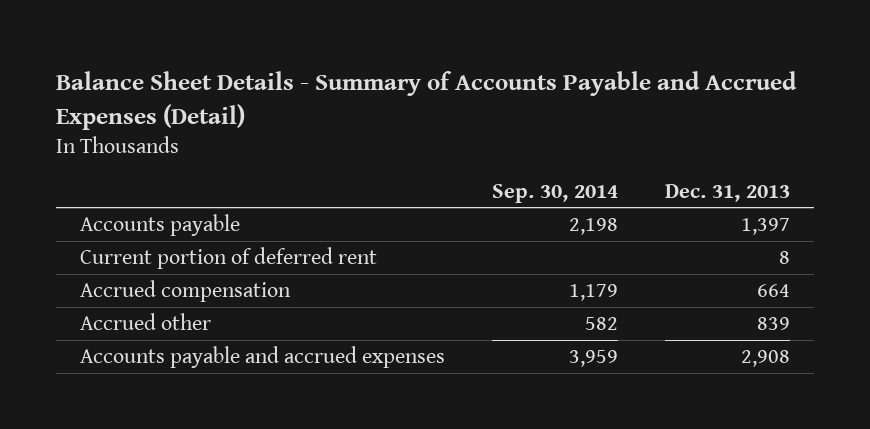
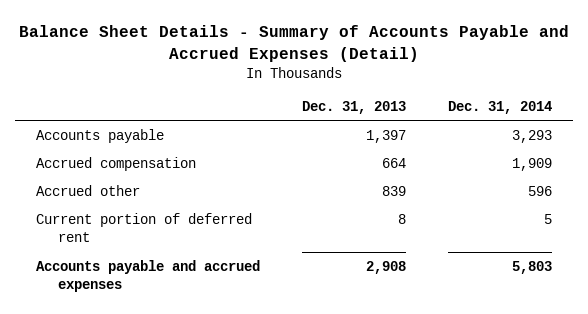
[492,183,619,203] Sep. 30, 2014 -> none
none -> [447,100,552,114] Dec. 31, 2014
[80,247,378,270] Current portion of deferred rent -> [36,212,253,242] Current portion of deferred rent

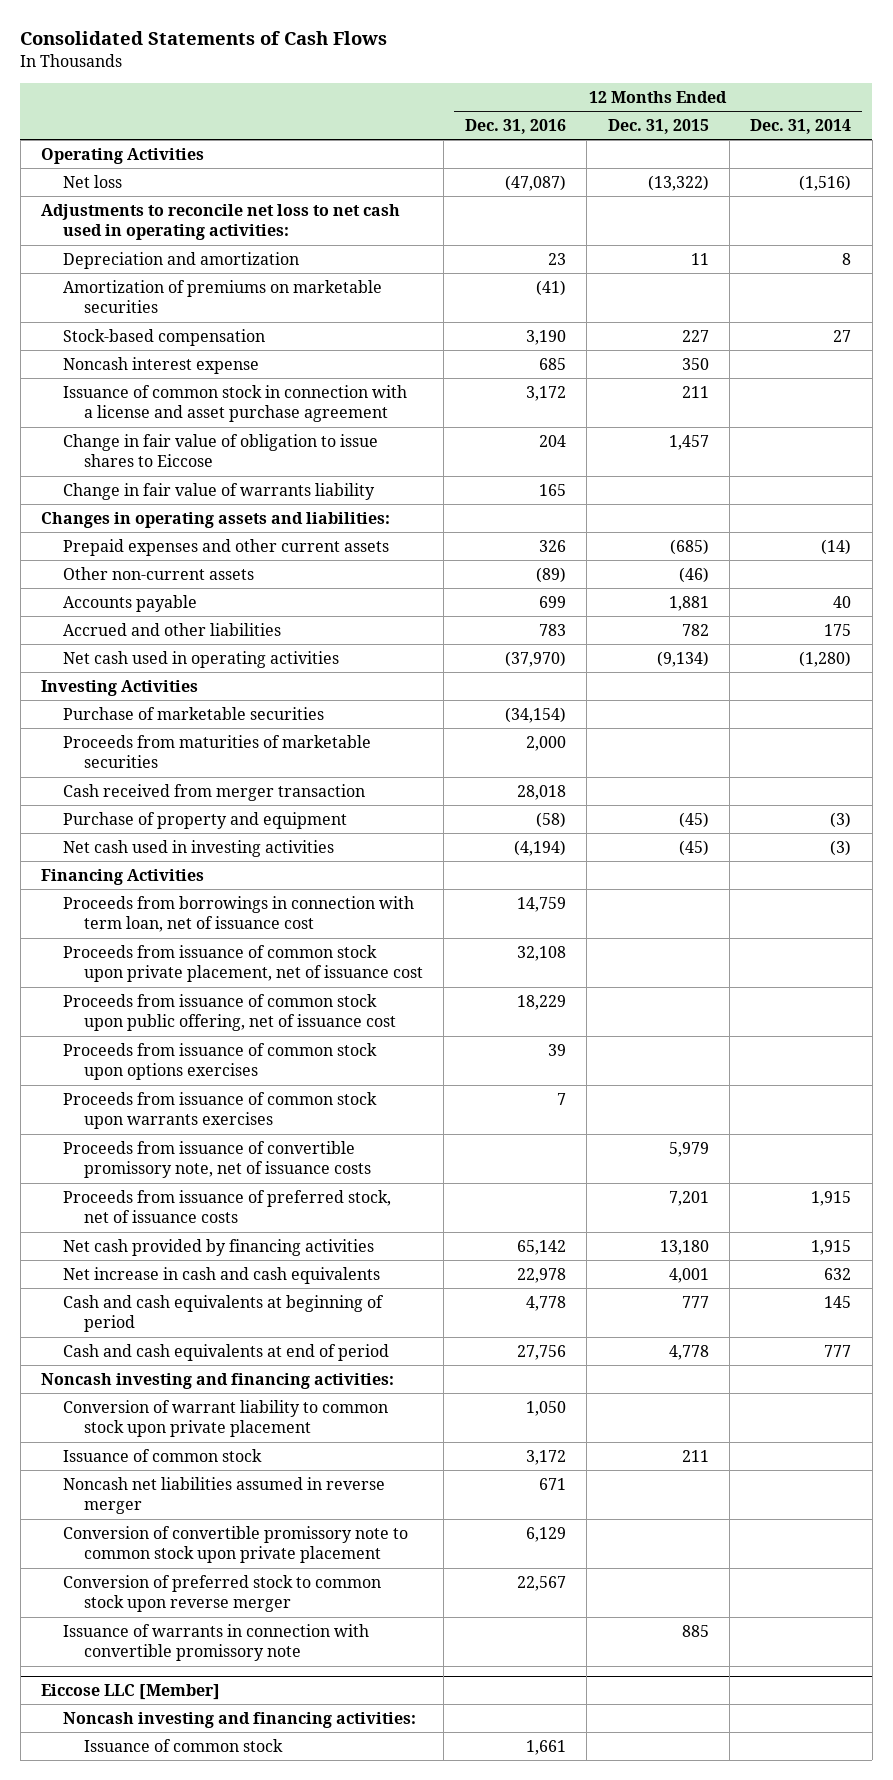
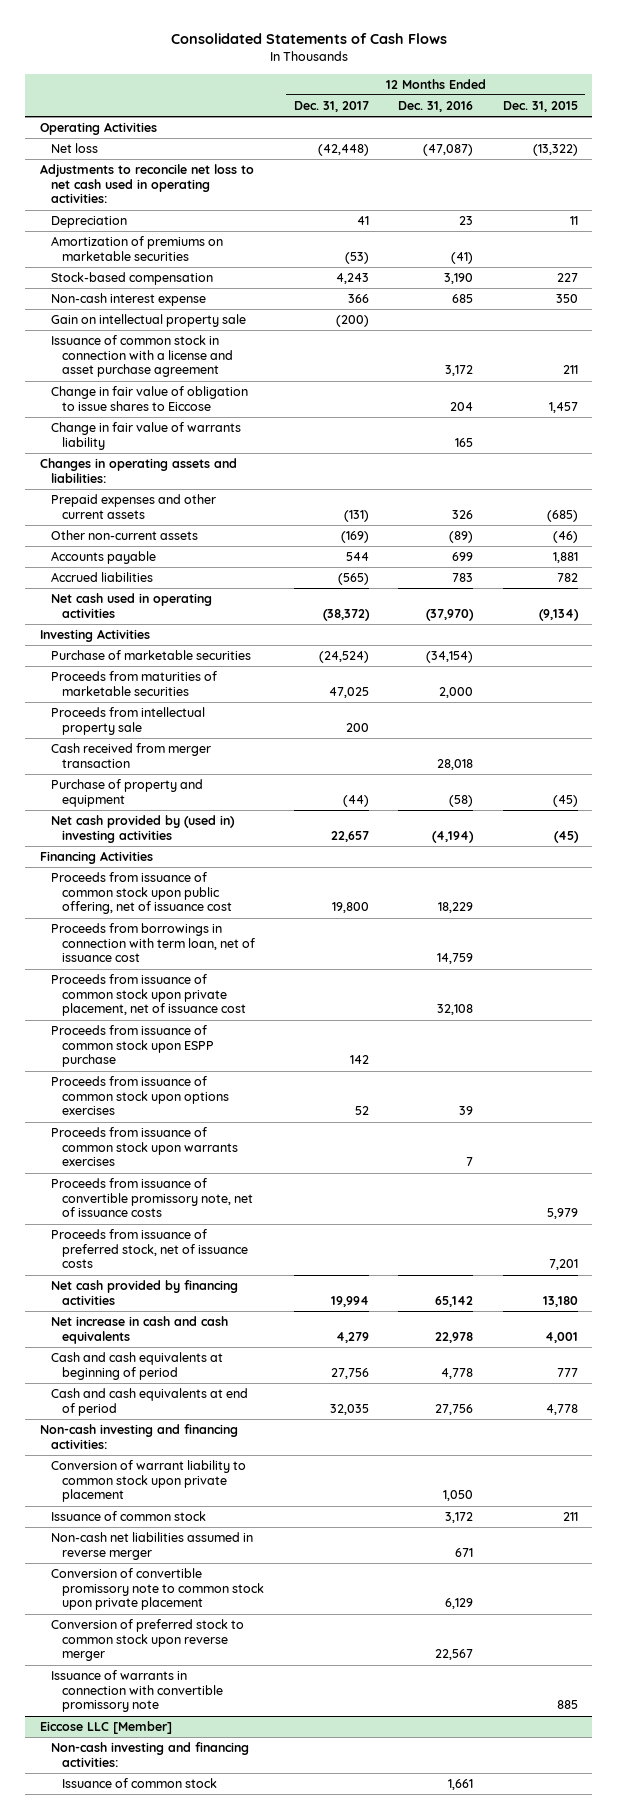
[750,118,852,134] Dec. 31, 2014 -> none
none -> [293,100,369,112] Dec. 31, 2017
[62,251,299,269] Depreciation and amortization -> [51,216,128,229] Depreciation
[62,356,259,374] Noncash interest expense -> [51,293,207,307] Non-cash interest expense
none -> [51,314,247,328] Gain on intellectual property sale
[62,622,281,636] Accrued and other liabilities -> [51,572,154,583] Accrued liabilities
none -> [51,707,206,735] Proceeds from intellectual property sale
[62,839,334,857] Net cash used in investing activities -> [51,815,236,843] Net cash provided by (used in) investing activities
[62,993,396,1032] Proceeds from issuance of common stock upon public offering, net of issuance cost -> [51,872,233,915] Proceeds from issuance of common stock upon public offering, net of issuance cost
none -> [51,1025,215,1068] Proceeds from issuance of common stock upon ESPP purchase
[41,1372,395,1389] Noncash investing and financing activities: -> [39,1424,238,1449] Non-cash investing and financing activities:
[62,1476,385,1515] Noncash net liabilities assumed in reverse merger -> [51,1532,254,1560] Non-cash net liabilities assumed in reverse merger
[62,1711,416,1728] Noncash investing and financing activities: -> [51,1742,250,1767] Non-cash investing and financing activities:

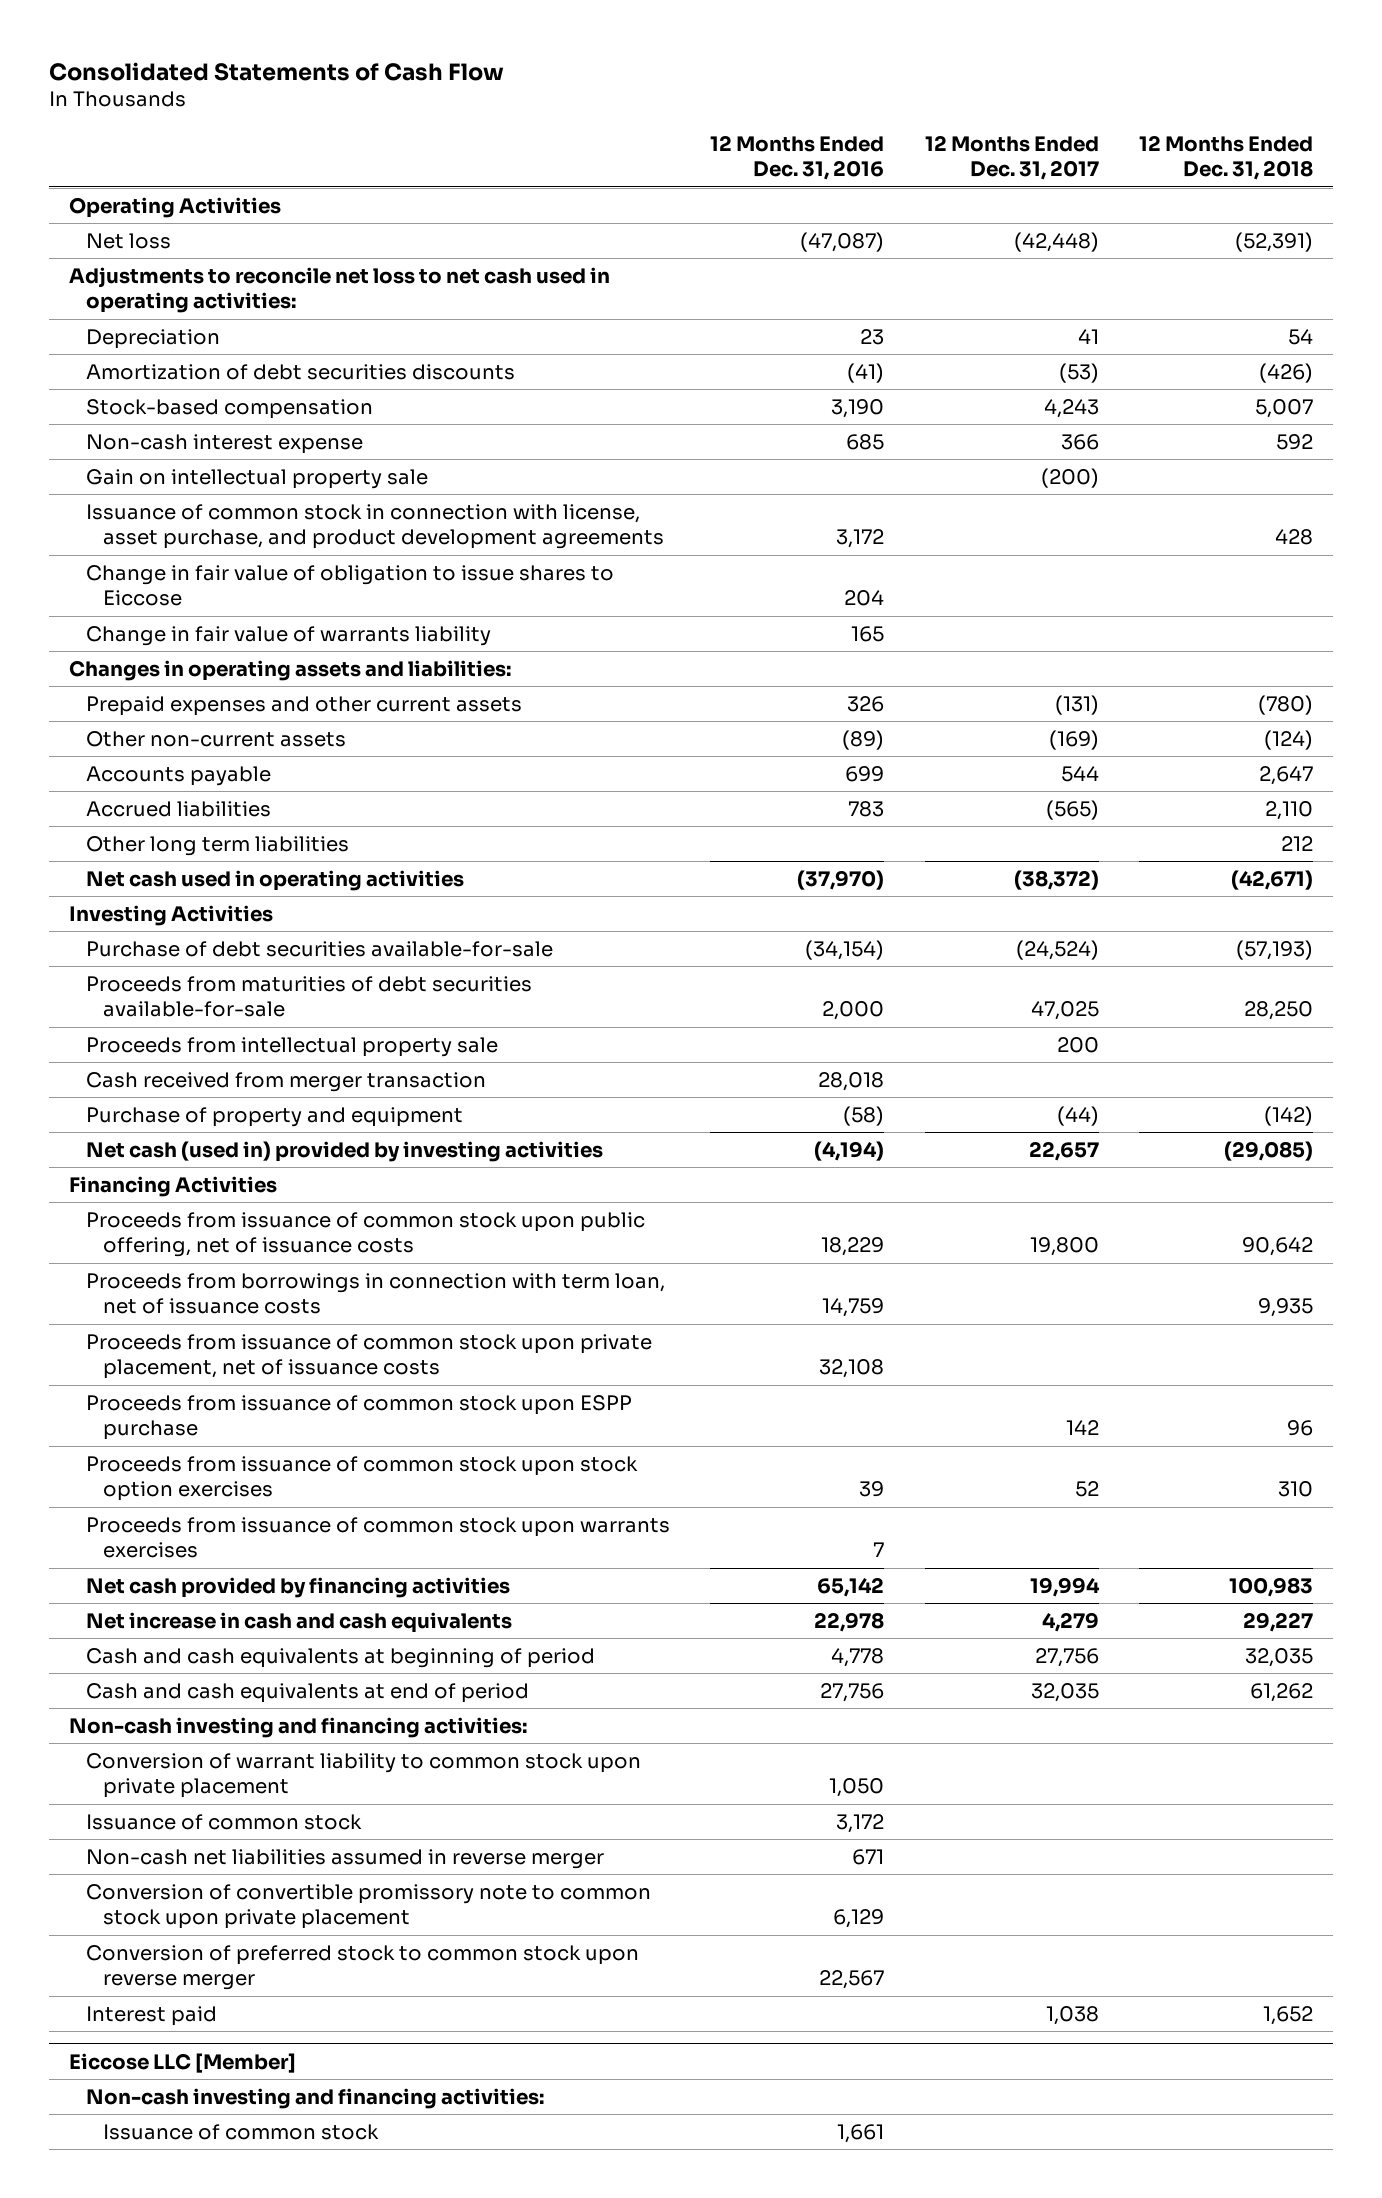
[170,33,447,45] Consolidated Statements of Cash Flows -> [48,61,504,81] Consolidated Statements of Cash Flow
[502,100,578,112] Dec. 31, 2015 -> none
none -> [1138,134,1313,181] 12 Months Ended Dec. 31, 2018
[51,236,224,261] Amortization of premiums on marketable securities -> [86,363,516,380] Amortization of debt securities discounts
[51,335,234,378] Issuance of common stock in connection with a license and asset purchase agreement -> [86,503,664,550] Issuance of common stock in connection with license, asset purchase, and product development agreements
none -> [86,835,350,856] Other long term liabilities
[51,650,252,661] Purchase of marketable securities -> [86,940,554,957] Purchase of debt securities available-for-sale
[51,671,218,696] Proceeds from maturities of marketable securities -> [86,975,533,1018] Proceeds from maturities of debt securities available-for-sale
[51,815,236,843] Net cash provided by (used in) investing activities -> [86,1140,604,1162] Net cash (used in) provided by investing activities
[51,872,233,915] Proceeds from issuance of common stock upon public offering, net of issuance cost -> [86,1211,646,1258] Proceeds from issuance of common stock upon public offering, net of issuance costs
[51,923,256,963] Proceeds from borrowings in connection with term loan, net of issuance cost -> [86,1272,666,1315] Proceeds from borrowings in connection with term loan, net of issuance costs
[51,974,247,1017] Proceeds from issuance of common stock upon private placement, net of issuance cost -> [86,1333,653,1380] Proceeds from issuance of common stock upon private placement, net of issuance costs
[51,1076,230,1116] Proceeds from issuance of common stock upon options exercises -> [86,1455,639,1502] Proceeds from issuance of common stock upon stock option exercises
[51,1178,254,1218] Proceeds from issuance of convertible promissory note, net of issuance costs -> none
[51,1229,249,1269] Proceeds from issuance of preferred stock, net of issuance costs -> none
[51,1670,224,1713] Issuance of warrants in connection with convertible promissory note -> none
none -> [86,2005,218,2026] Interest paid

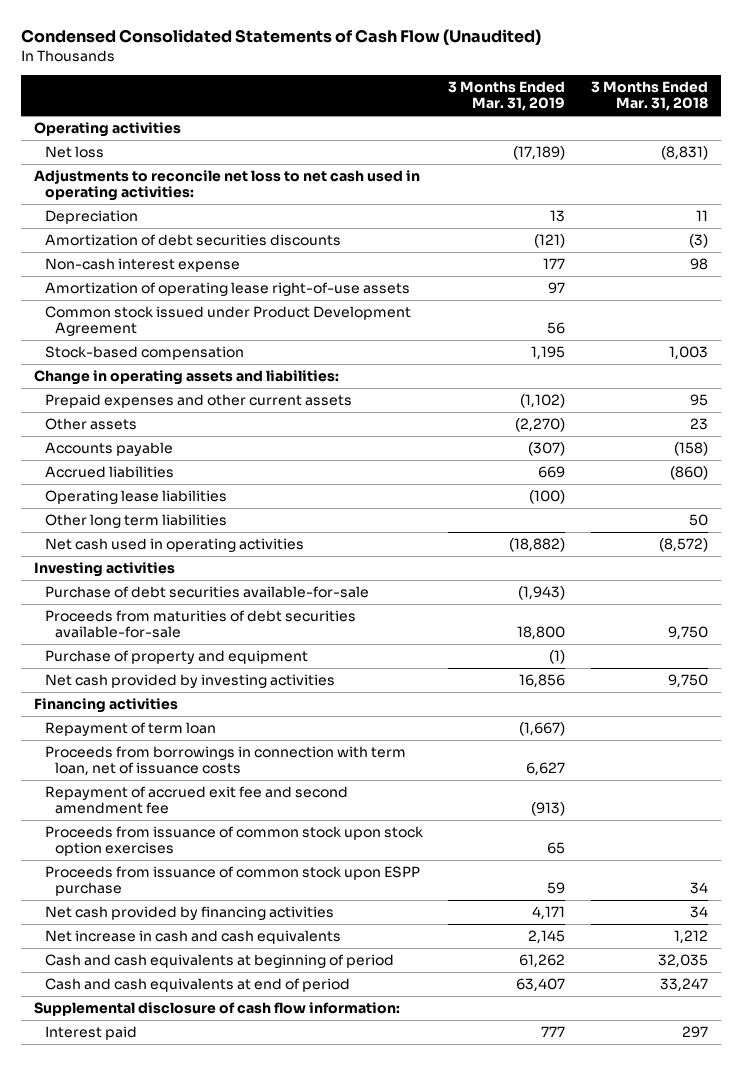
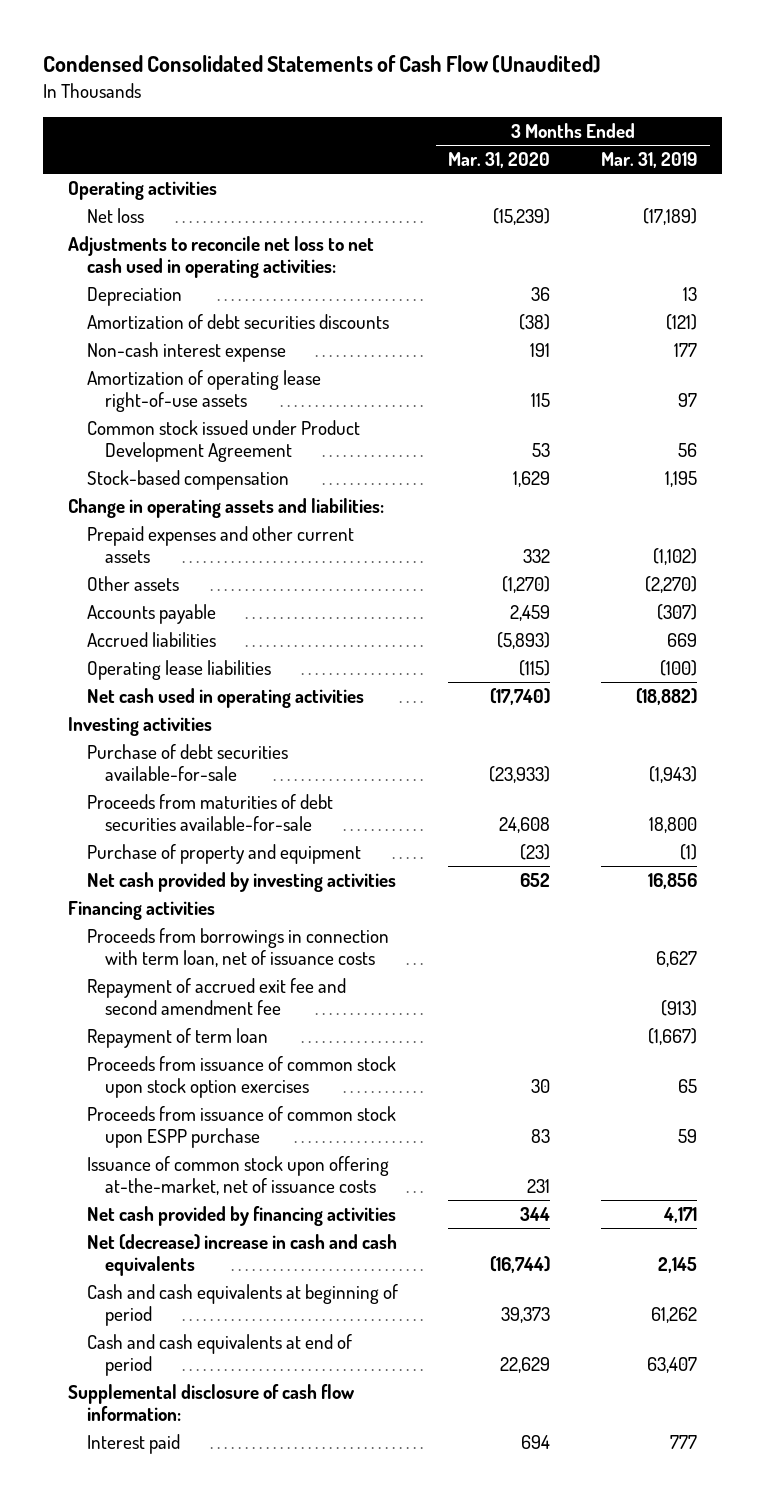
[590,80,708,112] 3 Months Ended Mar. 31, 2018 -> none
none -> [448,152,551,169] Mar. 31, 2020
[44,513,227,528] Other long term liabilities -> none
[44,721,216,736] Repayment of term loan -> [86,1028,268,1049] Repayment of term loan
none -> [86,1156,389,1196] Issuance of common stock upon offering at-the-market, net of issuance costs
[44,929,341,944] Net increase in cash and cash equivalents -> [86,1234,397,1277] Net (decrease) increase in cash and cash equivalents

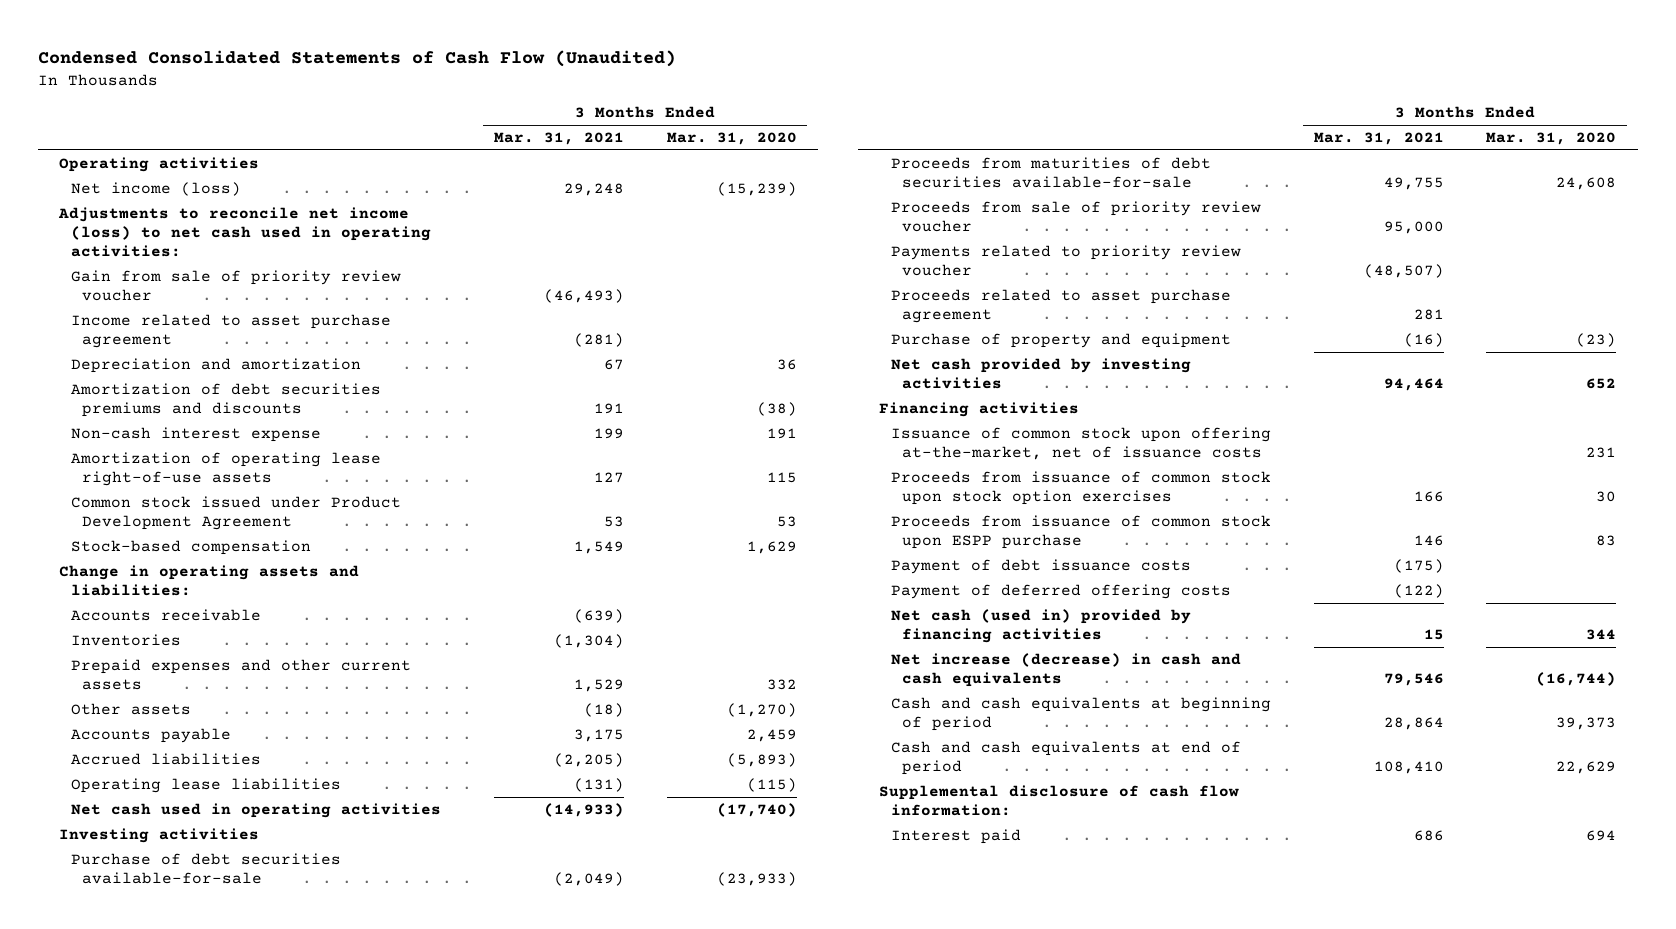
[601,152,698,169] Mar. 31, 2019 -> none
none -> [493,132,624,146] Mar. 31, 2021
[86,287,182,307] Depreciation -> none
[86,208,144,224] Net loss -> [70,181,241,196] Net income (loss)
[67,236,374,279] Adjustments to reconcile net loss to net cash used in operating activities: -> [58,206,431,258] Adjustments to reconcile net income (loss) to net cash used in operating activities:
none -> [70,269,401,302] Gain from sale of priority review voucher
none -> [70,313,391,349] Income related to asset purchase agreement
none -> [70,357,361,373] Depreciation and amortization
[86,314,389,330] Amortization of debt securities discounts -> [70,382,381,418] Amortization of debt securities premiums and discounts
none -> [70,608,261,621] Accounts receivable
none -> [70,633,181,646] Inventories
none -> [890,200,1261,233] Proceeds from sale of priority review voucher
none -> [890,244,1241,277] Payments related to priority review voucher
none -> [890,288,1231,324] Proceeds related to asset purchase agreement
[86,928,389,968] Proceeds from borrowings in connection with term loan, net of issuance costs -> none
[86,978,346,1016] Repayment of accrued exit fee and second amendment fee -> none
[86,1028,268,1049] Repayment of term loan -> none
[86,1156,389,1196] Issuance of common stock upon offering at-the-market, net of issuance costs -> [890,426,1271,461] Issuance of common stock upon offering at-the-market, net of issuance costs
none -> [890,558,1191,574] Payment of debt issuance costs
none -> [890,583,1231,599] Payment of deferred offering costs
[86,1206,396,1227] Net cash provided by financing activities -> [890,608,1191,644] Net cash (used in) provided by financing activities
[86,1234,397,1277] Net (decrease) increase in cash and cash equivalents -> [890,652,1241,688] Net increase (decrease) in cash and cash equivalents

